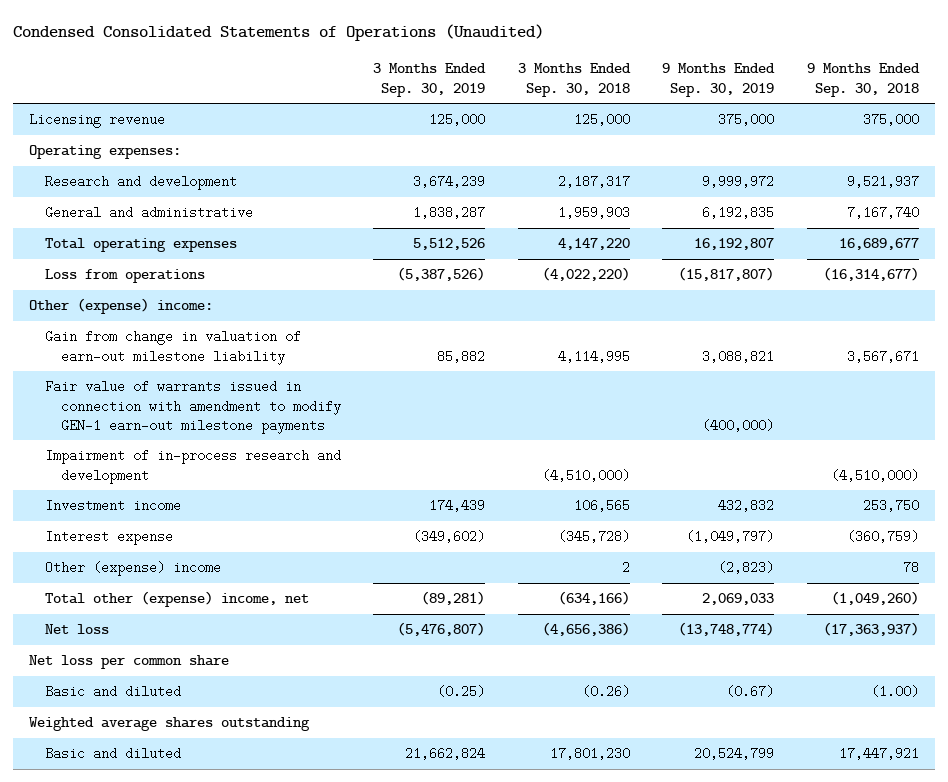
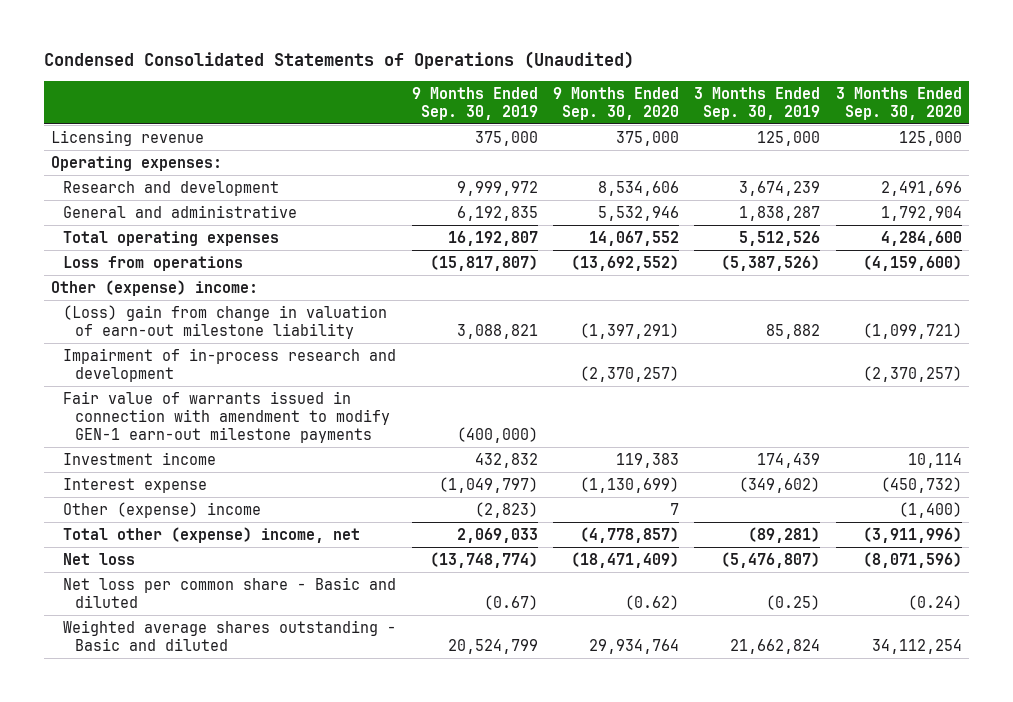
[517,63,631,97] 3 Months Ended Sep. 30, 2018 -> none
[807,63,921,97] 9 Months Ended Sep. 30, 2018 -> none
none -> [552,86,679,120] 9 Months Ended Sep. 30, 2020
none -> [835,86,962,120] 3 Months Ended Sep. 30, 2020
[44,330,301,365] Gain from change in valuation of earn-out milestone liability -> [63,304,388,339] (Loss) gain from change in valuation of earn-out milestone liability
[44,380,341,434] Fair value of warrants issued in connection with amendment to modify GEN-1 earn-out milestone payments -> [63,390,391,444] Fair value of warrants issued in connection with amendment to modify GEN-1 earn-out milestone payments
[29,655,230,670] Net loss per common share -> none
[29,717,311,732] Weighted average shares outstanding -> none
[44,685,181,699] Basic and diluted -> [63,576,397,608] Net loss per common share - Basic and diluted
[44,747,181,761] Basic and diluted -> [63,619,397,651] Weighted average shares outstanding - Basic and diluted

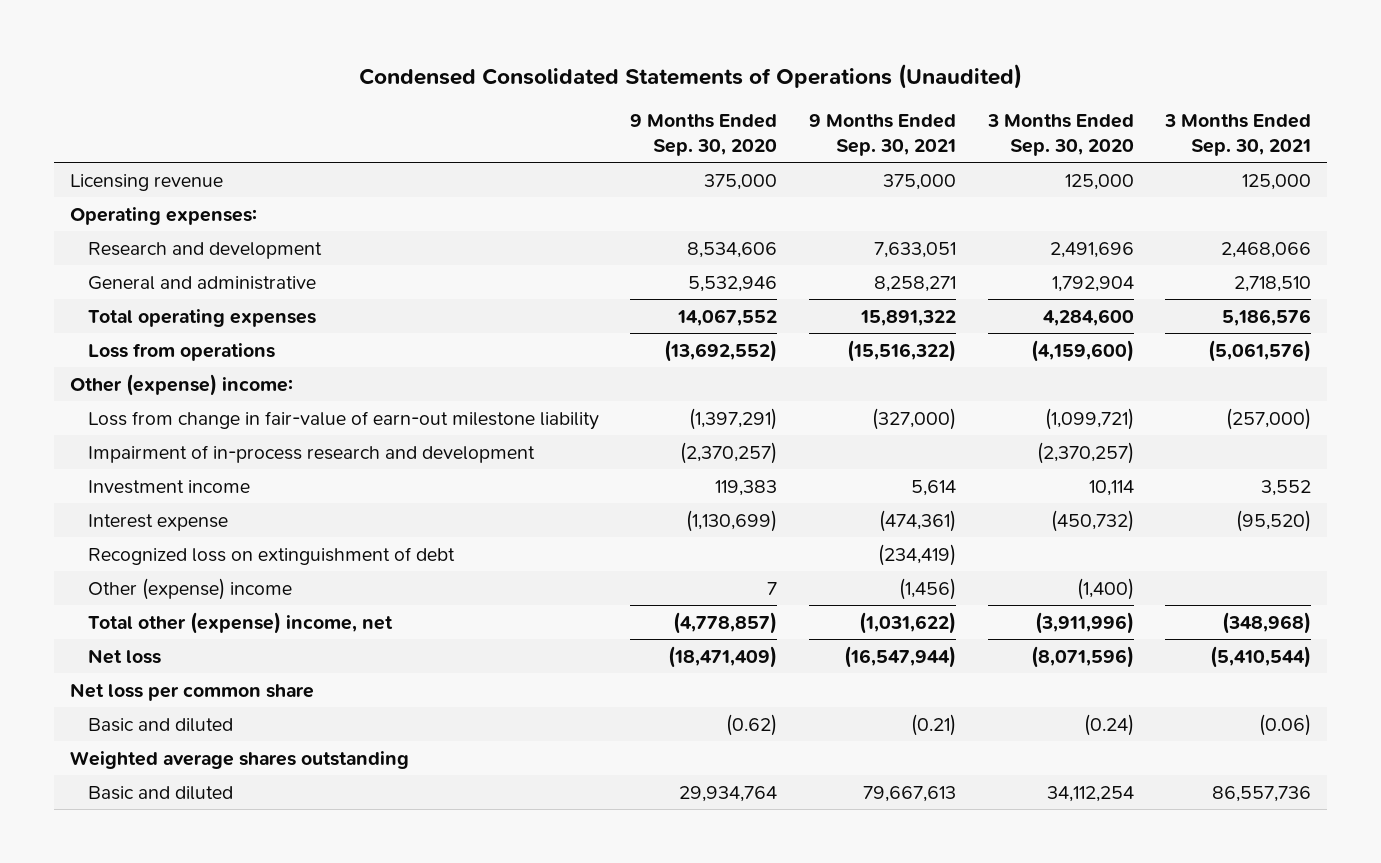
[411,86,538,120] 9 Months Ended Sep. 30, 2019 -> none
[694,86,821,120] 3 Months Ended Sep. 30, 2019 -> none
none -> [808,114,956,156] 9 Months Ended Sep. 30, 2021
none -> [1164,114,1312,156] 3 Months Ended Sep. 30, 2021
[63,304,388,339] (Loss) gain from change in valuation of earn-out milestone liability -> [87,410,599,430] Loss from change in fair-value of earn-out milestone liability
[63,390,391,444] Fair value of warrants issued in connection with amendment to modify GEN-1 earn-out milestone payments -> none
none -> [87,546,455,565] Recognized loss on extinguishment of debt
none -> [69,682,314,701] Net loss per common share
[63,576,397,608] Net loss per common share - Basic and diluted -> [87,717,233,732] Basic and diluted
none -> [69,750,409,769] Weighted average shares outstanding
[63,619,397,651] Weighted average shares outstanding - Basic and diluted -> [87,785,233,800] Basic and diluted

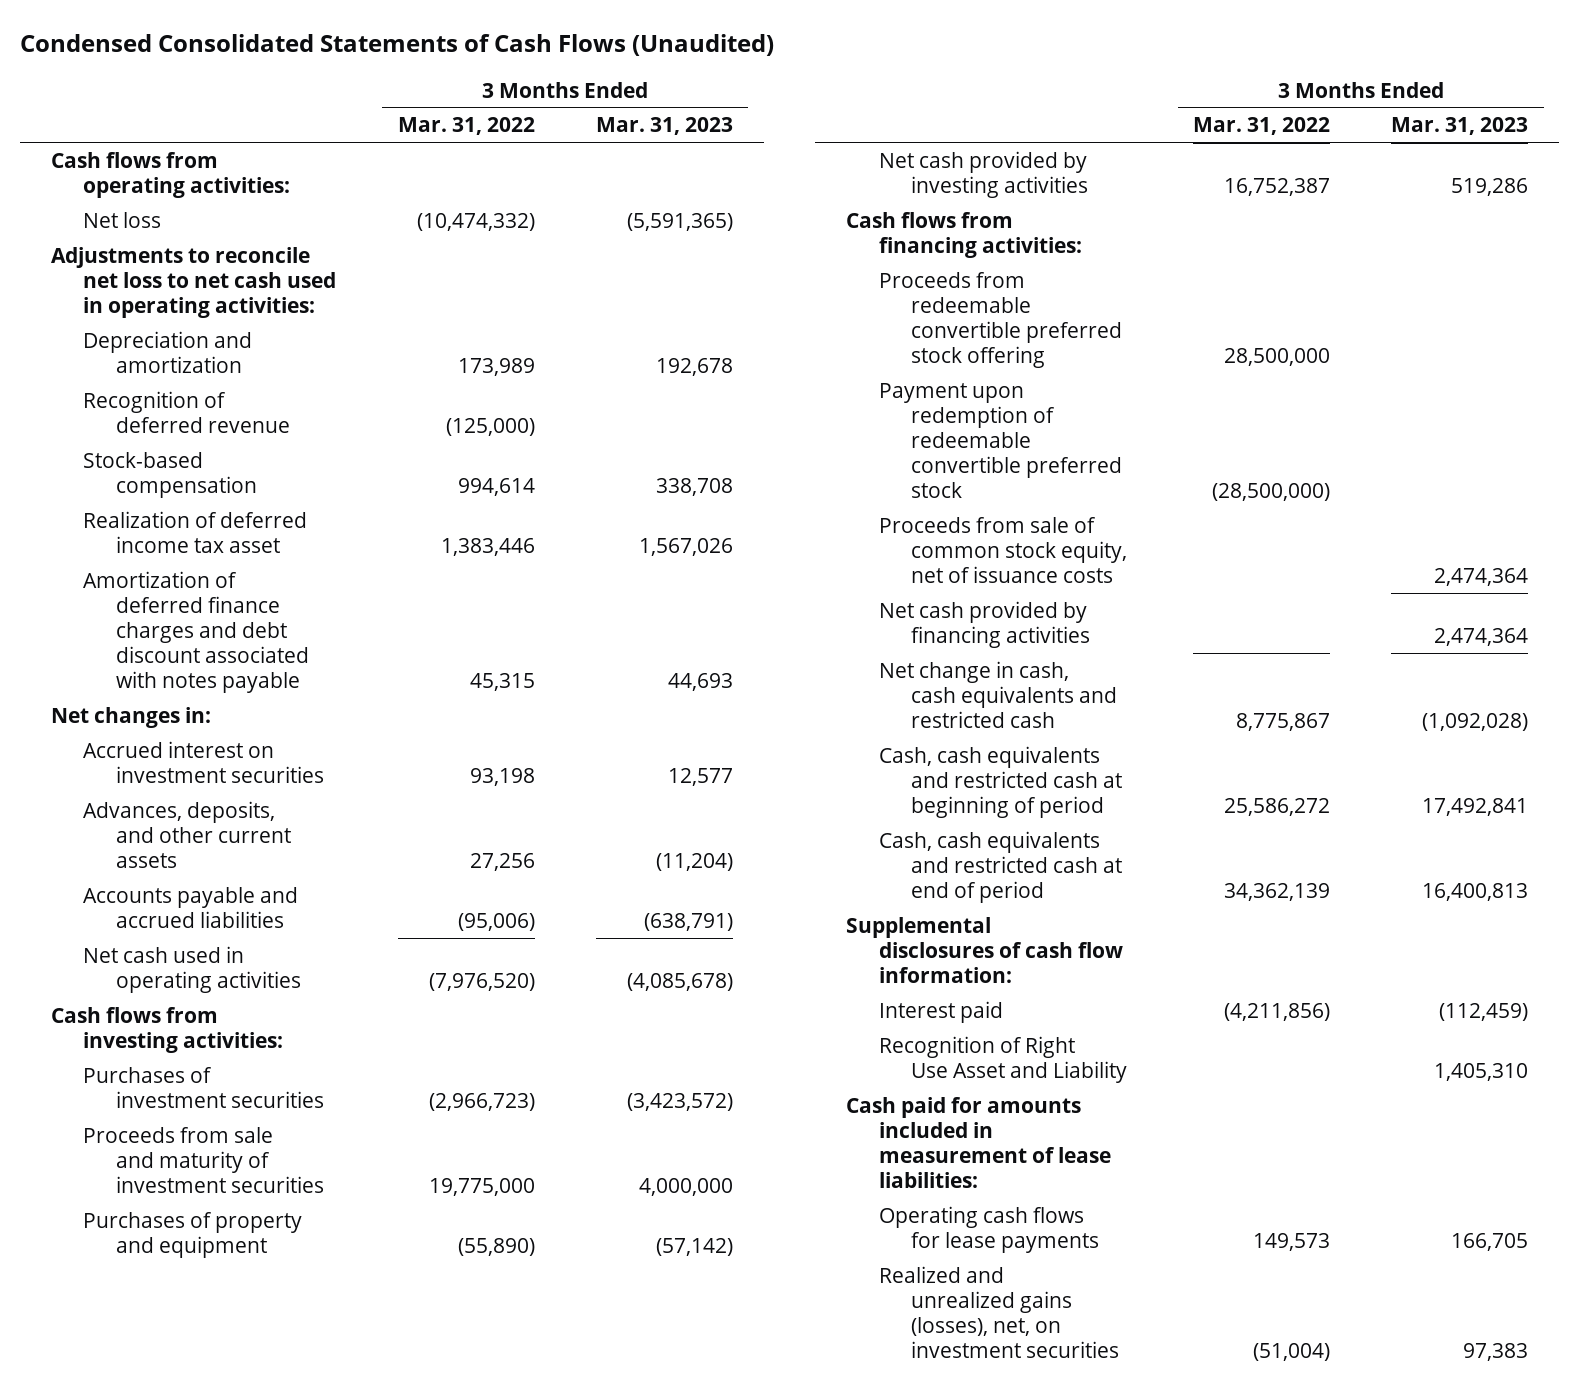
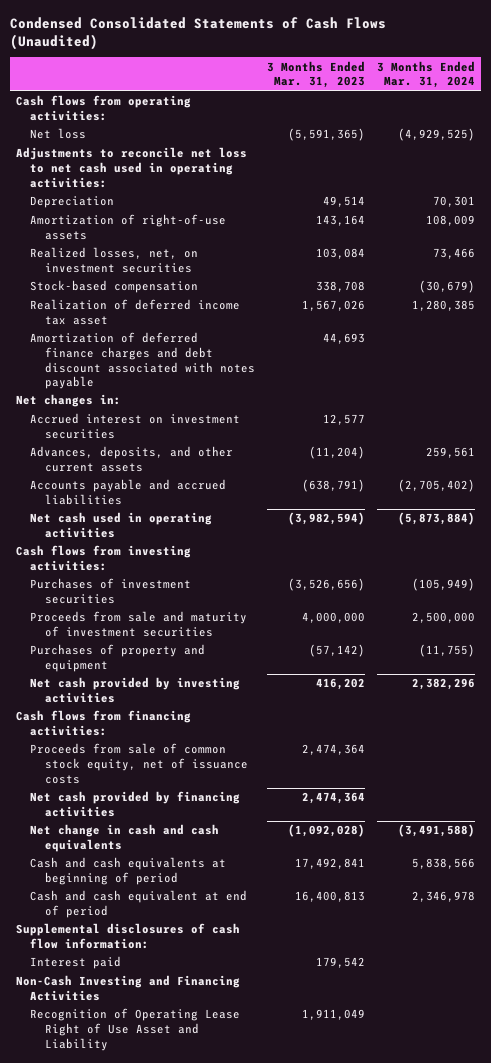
[397,117,535,136] Mar. 31, 2022 -> none
none -> [377,60,476,89] 3 Months Ended Mar. 31, 2024
[83,330,253,373] Depreciation and amortization -> none
[83,390,290,433] Recognition of deferred revenue -> none
none -> [30,196,115,209] Depreciation
none -> [30,214,227,240] Amortization of right-of-use assets
none -> [30,247,199,273] Realized losses, net, on investment securities
[627,972,734,991] (4,085,678) -> [288,512,366,526] (3,982,594)
[627,1092,734,1111] (3,423,572) -> [288,578,366,592] (3,526,656)
[1451,177,1529,196] 519,286 -> [316,678,366,691] 416,202
[878,271,1122,368] Proceeds from redeemable convertible preferred stock offering -> none
[878,382,1122,498] Payment upon redemption of redeemable convertible preferred stock -> none
[878,660,1117,728] Net change in cash, cash equivalents and restricted cash -> [30,824,220,852] Net change in cash and cash equivalents
[878,745,1122,818] Cash, cash equivalents and restricted cash at beginning of period -> [30,857,227,885] Cash and cash equivalents at beginning of period
[878,830,1122,903] Cash, cash equivalents and restricted cash at end of period -> [30,890,248,918] Cash and cash equivalent at end of period
[846,1096,1111,1188] Cash paid for amounts included in measurement of lease liabilities: -> none
[878,1205,1099,1253] Operating cash flows for lease payments -> none
[878,1265,1119,1358] Realized and unrealized gains (losses), net, on investment securities -> none
[1439,1002,1529,1021] (112,459) -> [316,957,366,969] 179,542
none -> [15,975,240,1001] Non-Cash Investing and Financing Activities
[878,1035,1127,1083] Recognition of Right Use Asset and Liability -> [30,1008,241,1051] Recognition of Operating Lease Right of Use Asset and Liability
[1434,1062,1529,1081] 1,405,310 -> [302,1009,366,1021] 1,911,049

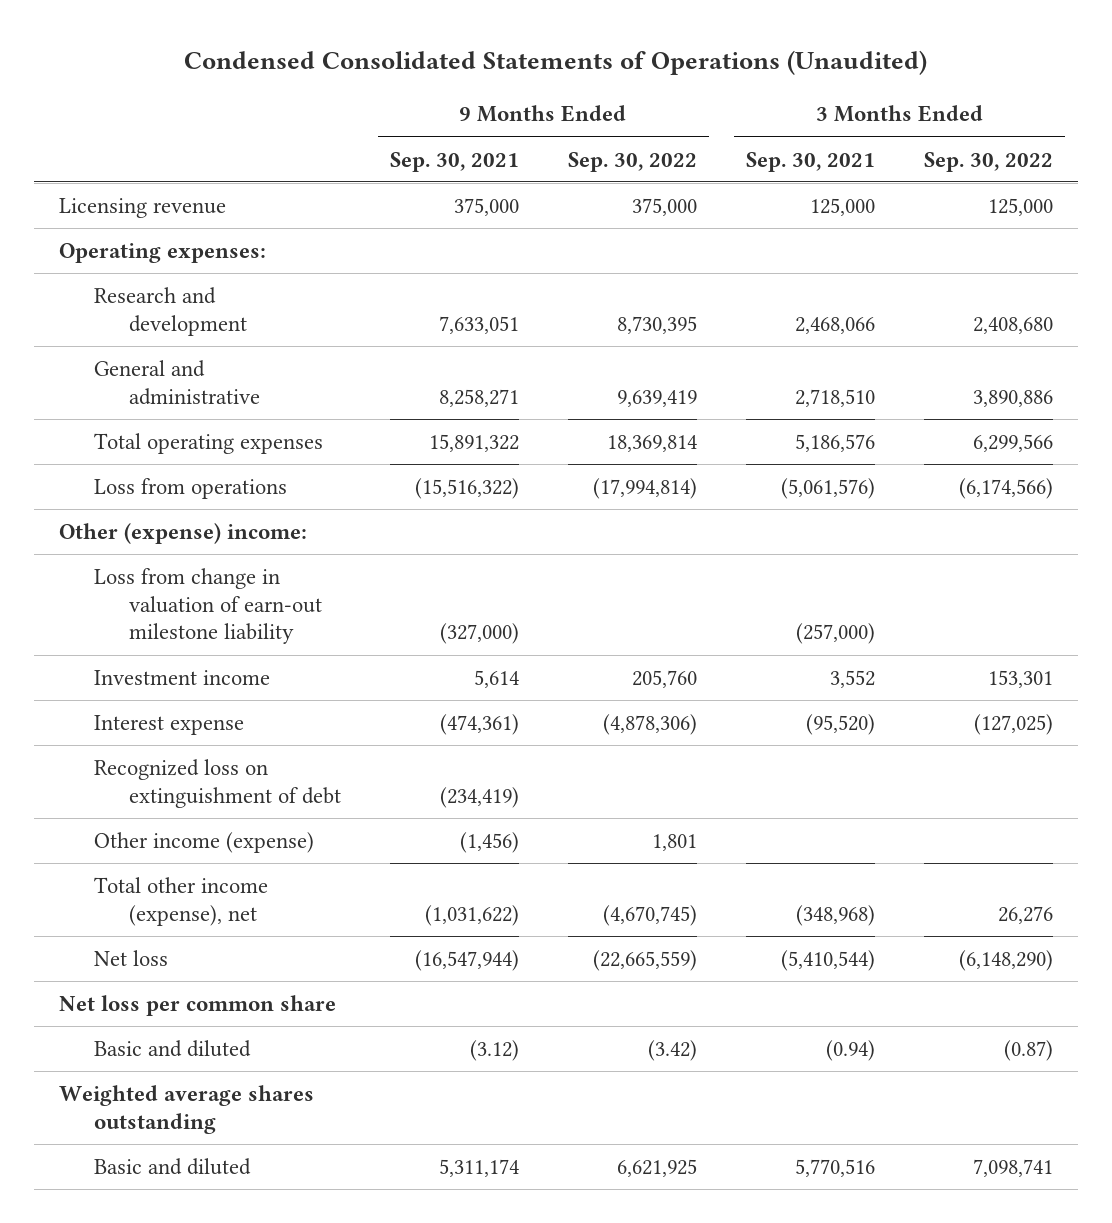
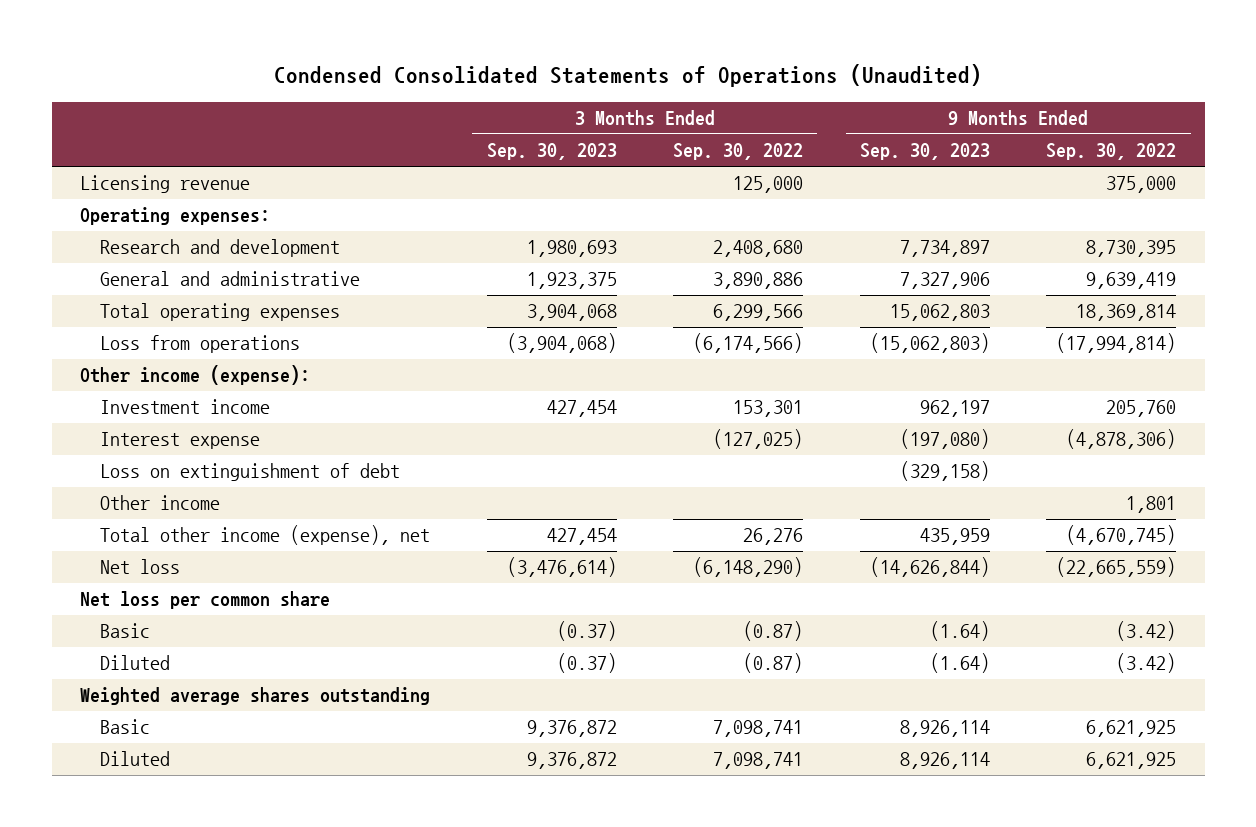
[389,151,519,172] Sep. 30, 2021 -> none
[746,151,876,172] Sep. 30, 2021 -> none
none -> [486,143,617,161] Sep. 30, 2023
none -> [859,143,990,161] Sep. 30, 2023
[93,567,322,645] Loss from change in valuation of earn-out milestone liability -> none
[58,522,307,544] Other (expense) income: -> [79,365,310,386] Other income (expense):
[93,758,341,808] Recognized loss on extinguishment of debt -> [99,463,400,482] Loss on extinguishment of debt
[93,831,314,853] Other income (expense) -> [99,495,220,511] Other income
[93,1039,251,1057] Basic and diluted -> [99,623,150,639] Basic
none -> [99,655,170,671] Diluted
[93,1157,251,1175] Basic and diluted -> [99,719,150,735] Basic
none -> [99,751,170,767] Diluted

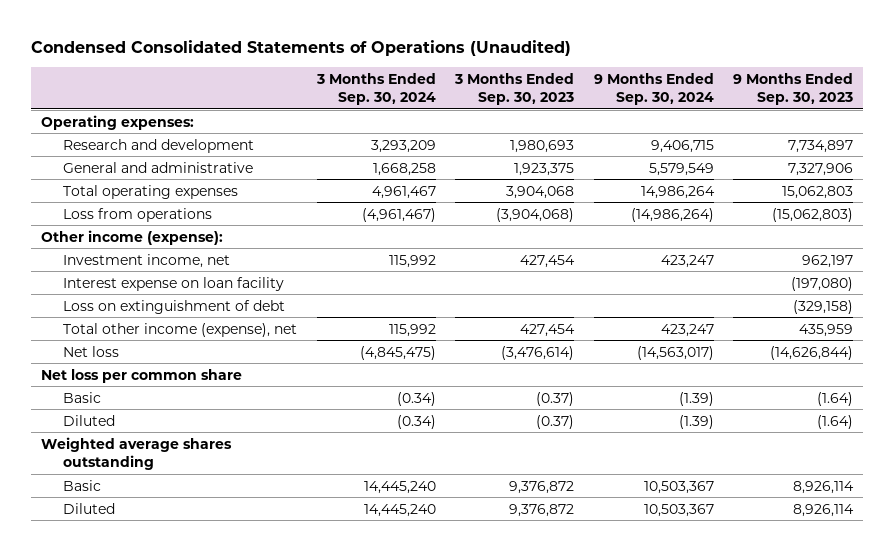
[673,143,804,161] Sep. 30, 2022 -> none
[1046,143,1177,161] Sep. 30, 2022 -> none
none -> [315,72,436,105] 3 Months Ended Sep. 30, 2024
none -> [593,72,714,105] 9 Months Ended Sep. 30, 2024
[79,175,250,194] Licensing revenue -> none
[99,399,270,415] Investment income -> [62,253,230,268] Investment income, net
[99,432,260,450] Interest expense -> [62,276,284,291] Interest expense on loan facility
[99,495,220,511] Other income -> none

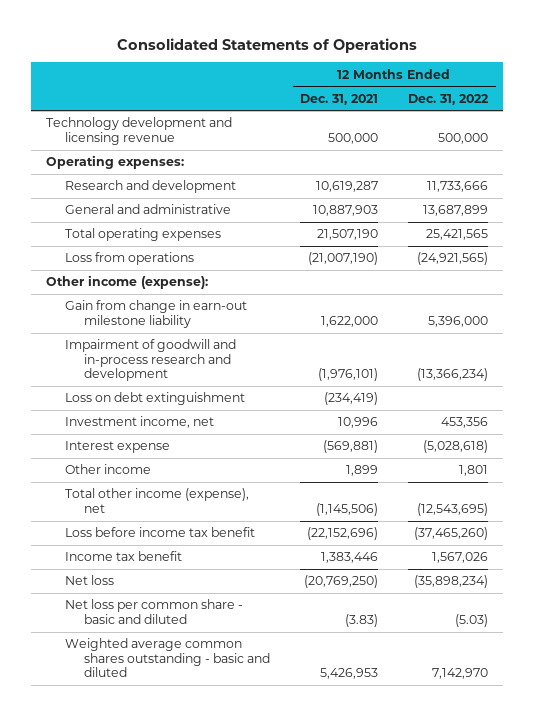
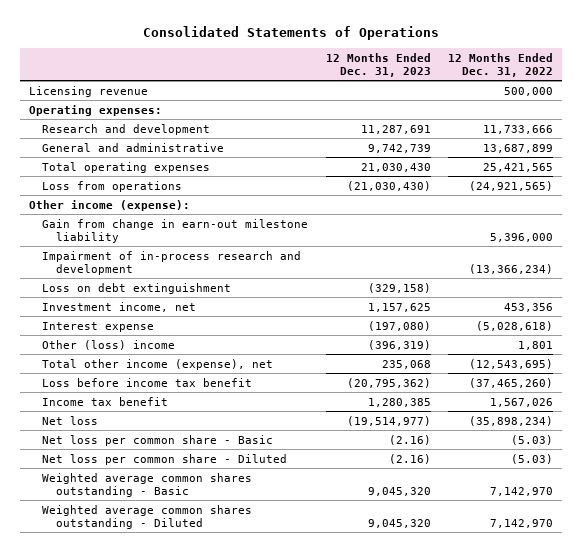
[300,93,379,105] Dec. 31, 2021 -> none
none -> [325,52,431,77] 12 Months Ended Dec. 31, 2023
[45,117,232,145] Technology development and licensing revenue -> [28,85,148,97] Licensing revenue
[64,339,236,382] Impairment of goodwill and in-process research and development -> [42,250,302,275] Impairment of in-process research and development
[64,464,151,475] Other income -> [42,339,176,350] Other (loss) income
[64,599,243,624] Net loss per common share - basic and diluted -> [42,434,274,446] Net loss per common share - Basic
none -> [42,453,288,465] Net loss per common share - Diluted
[64,638,271,678] Weighted average common shares outstanding - basic and diluted -> [42,472,253,497] Weighted average common shares outstanding - Basic
none -> [42,504,253,529] Weighted average common shares outstanding - Diluted

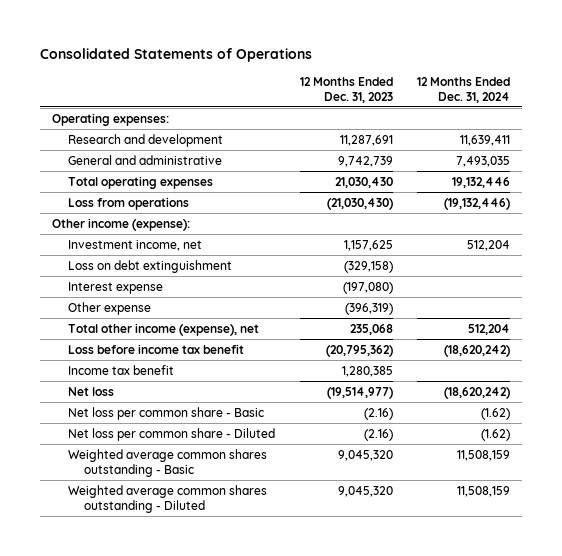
[448,52,554,77] 12 Months Ended Dec. 31, 2022 -> none
none -> [416,76,510,103] 12 Months Ended Dec. 31, 2024
[28,85,148,97] Licensing revenue -> none
[42,218,309,243] Gain from change in earn-out milestone liability -> none
[42,250,302,275] Impairment of in-process research and development -> none
[42,282,232,294] Loss on debt extinguishment -> [68,259,233,273] Loss on debt extinguishment
[42,339,176,350] Other (loss) income -> [68,301,152,315] Other expense

